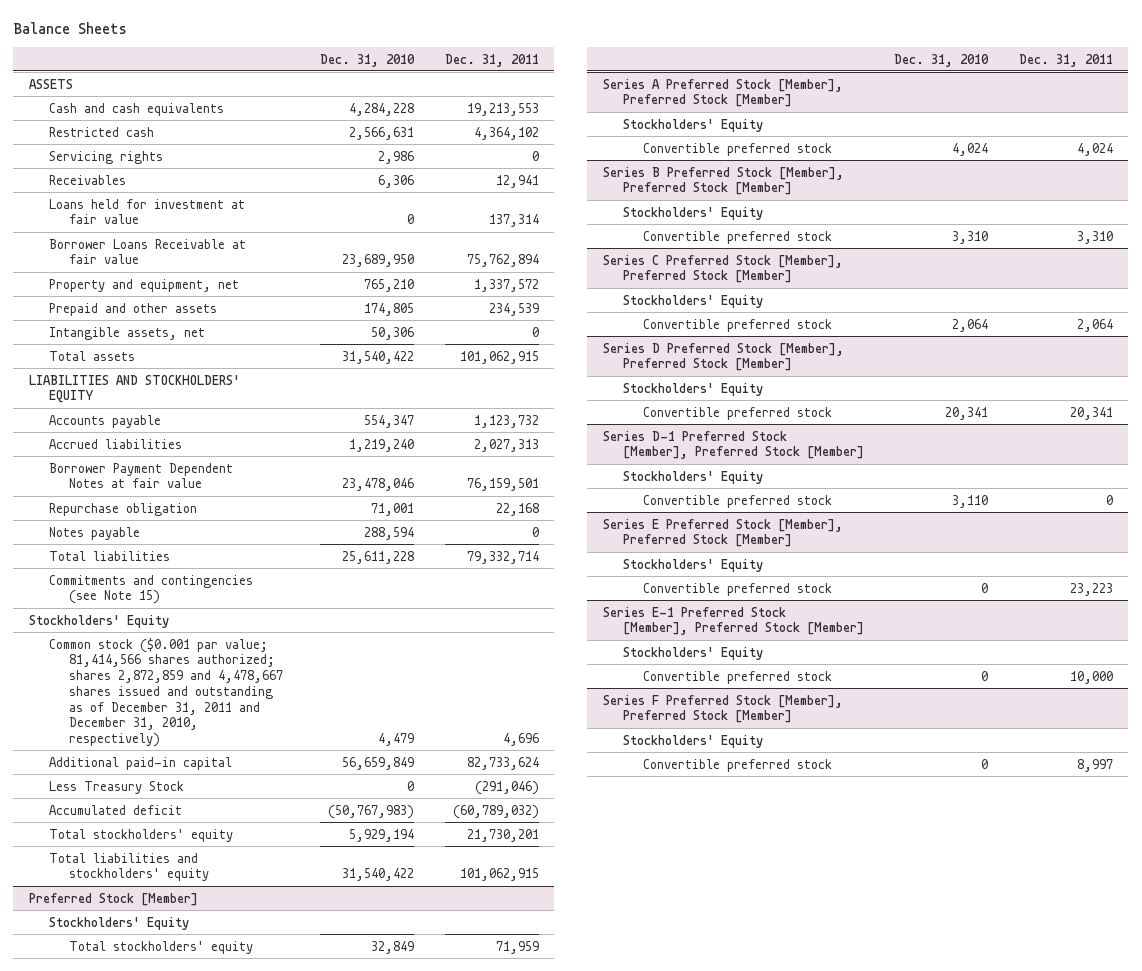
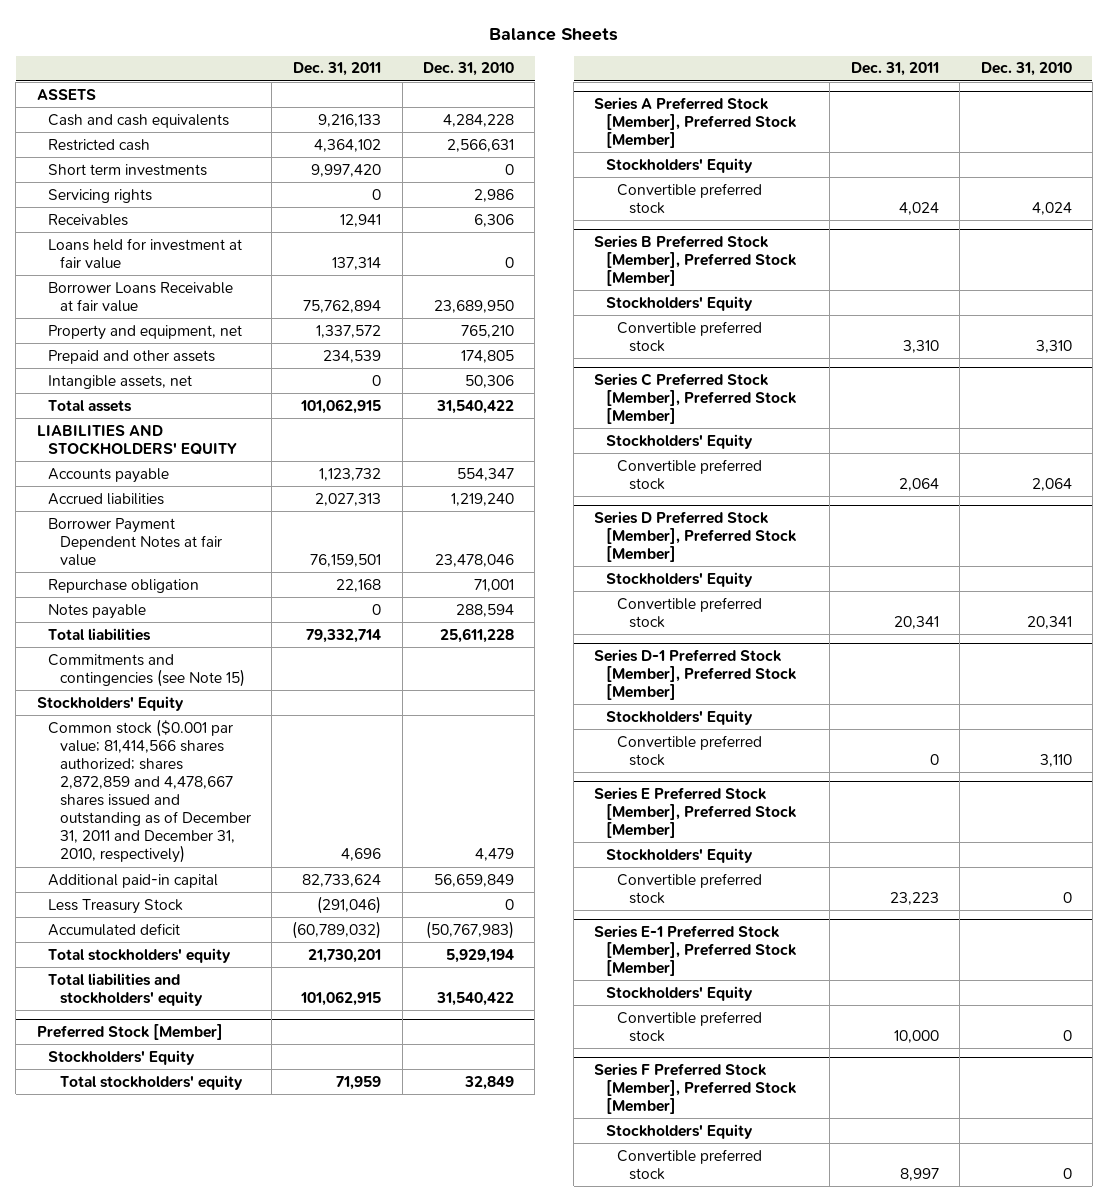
[467,102,540,116] 19,213,553 -> [318,113,382,127] 9,216,133
none -> [48,163,208,176] Short term investments

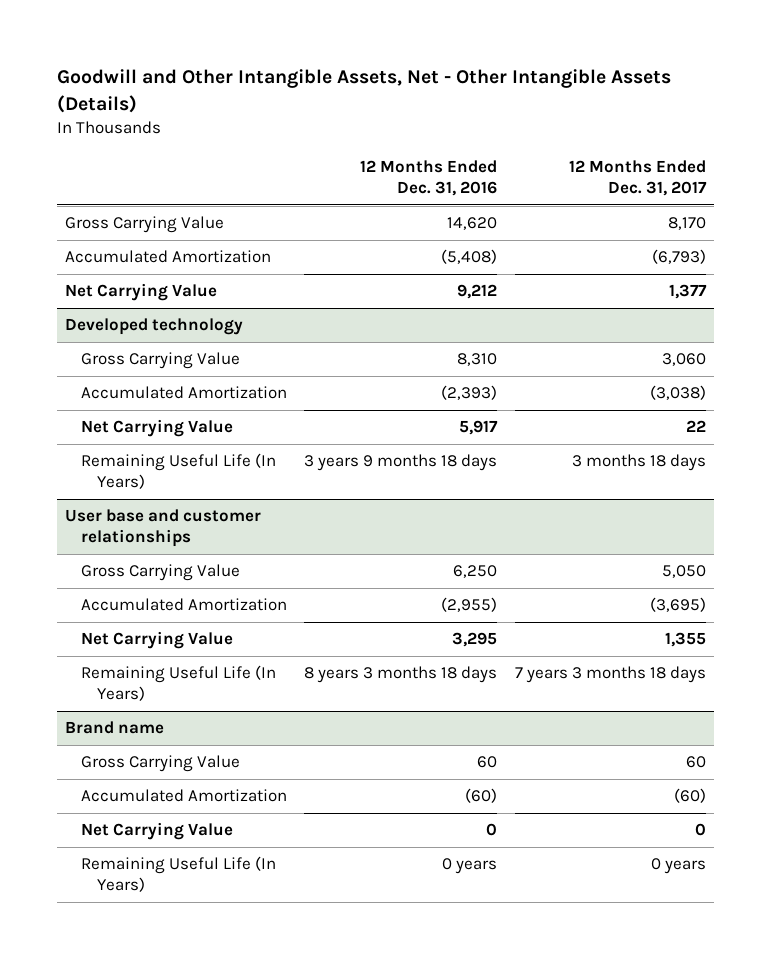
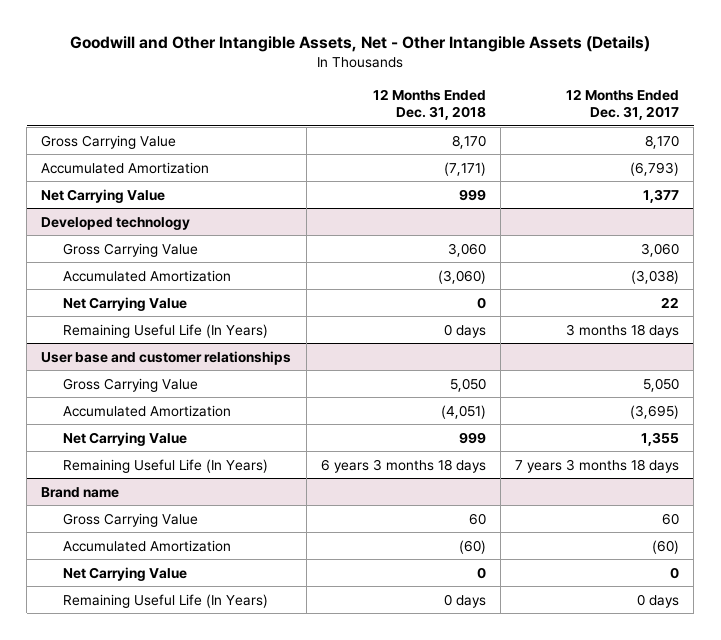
[360,160,498,197] 12 Months Ended Dec. 31, 2016 -> none
none -> [372,88,486,121] 12 Months Ended Dec. 31, 2018
[650,858,706,875] 0 years -> [637,593,680,608] 0 days

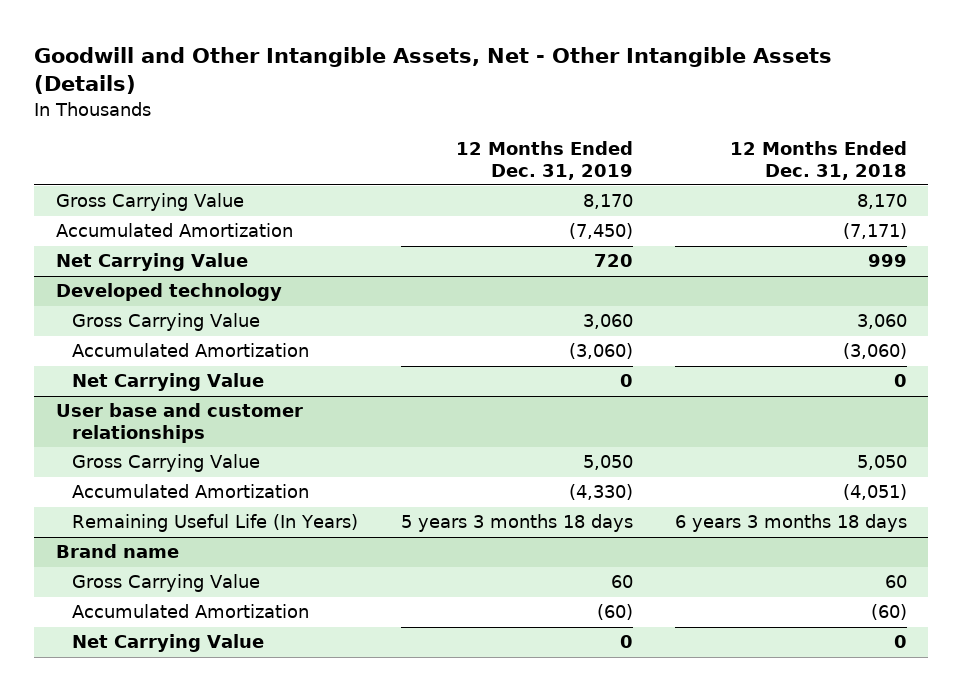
[566,88,680,121] 12 Months Ended Dec. 31, 2017 -> none
none -> [455,141,633,180] 12 Months Ended Dec. 31, 2019
[62,323,268,338] Remaining Useful Life (In Years) -> none
[62,431,187,446] Net Carrying Value -> none
[62,593,268,608] Remaining Useful Life (In Years) -> none

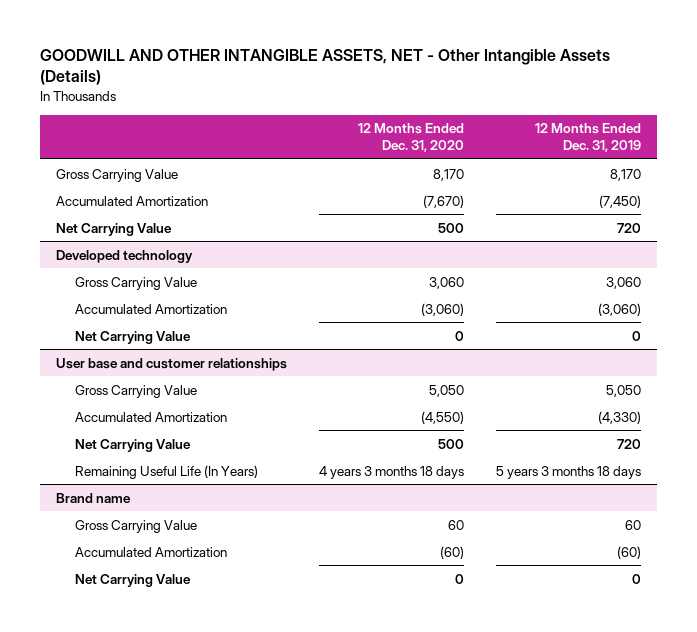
[34,46,833,95] Goodwill and Other Intangible Assets, Net - Other Intangible Assets (Details) -> [39,49,610,86] GOODWILL AND OTHER INTANGIBLE ASSETS, NET - Other Intangible Assets (Details)
[729,141,907,180] 12 Months Ended Dec. 31, 2018 -> none
none -> [357,123,464,152] 12 Months Ended Dec. 31, 2020
none -> [75,438,192,452] Net Carrying Value

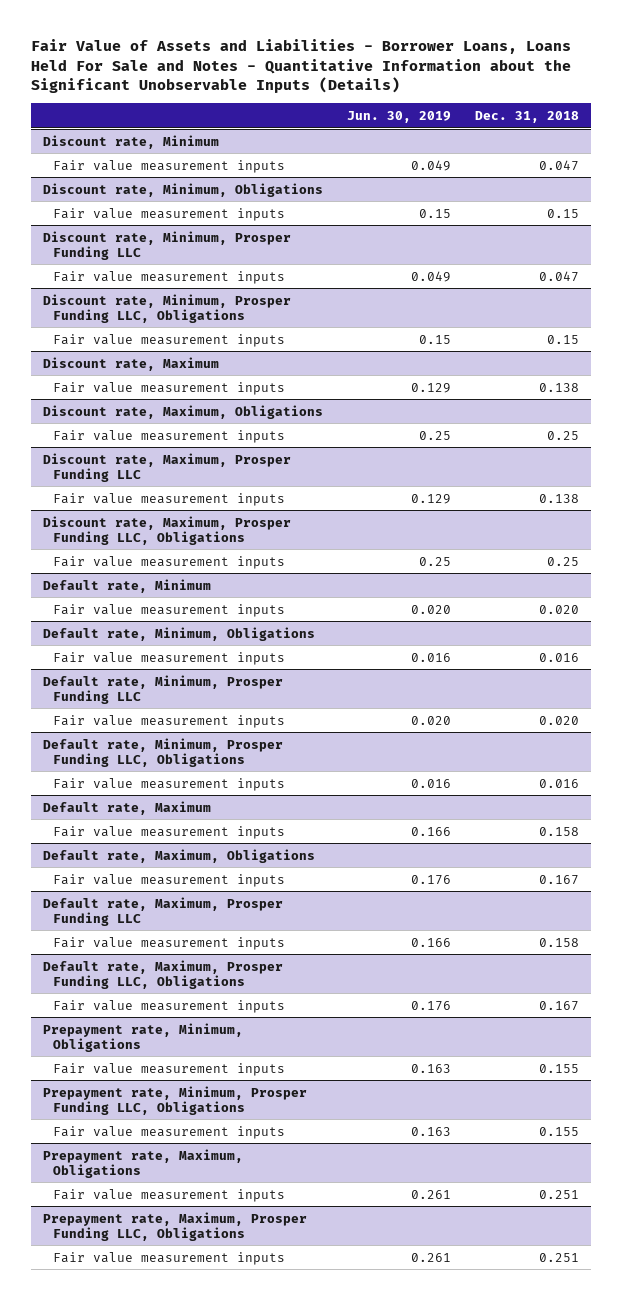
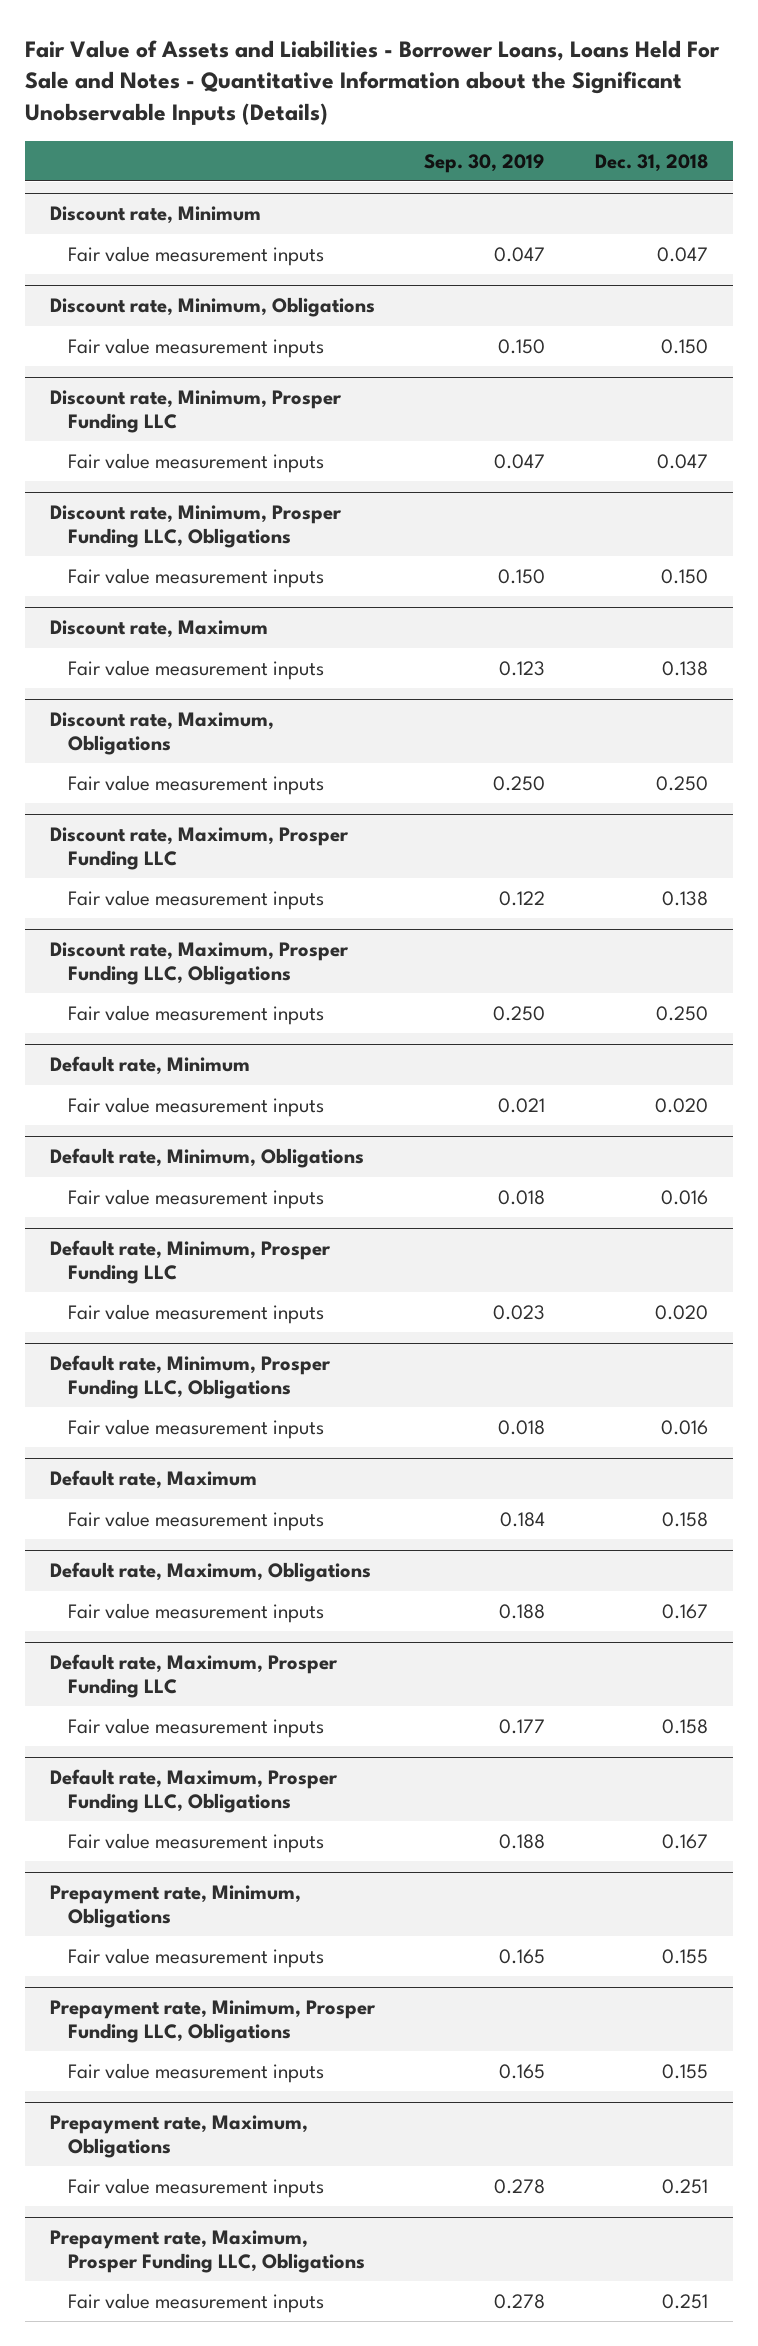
[346,110,451,123] Jun. 30, 2019 -> none
none -> [424,153,546,173] Sep. 30, 2019
[546,208,579,218] 0.15 -> [661,338,709,354] 0.150
[546,334,579,344] 0.15 -> [661,568,709,584] 0.150
[546,430,579,440] 0.25 -> [656,775,709,791] 0.250
[546,556,579,566] 0.25 -> [656,1005,709,1021] 0.250

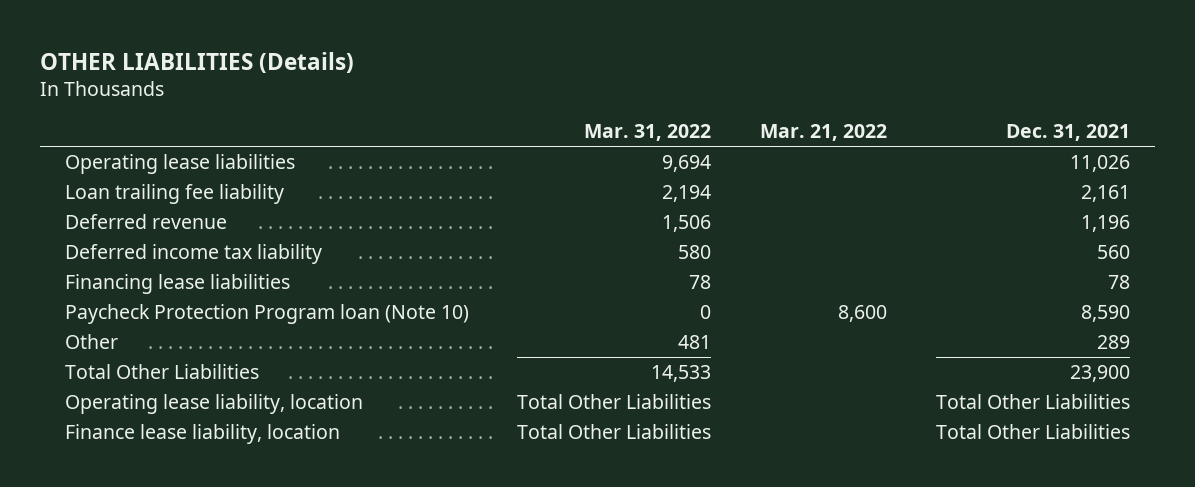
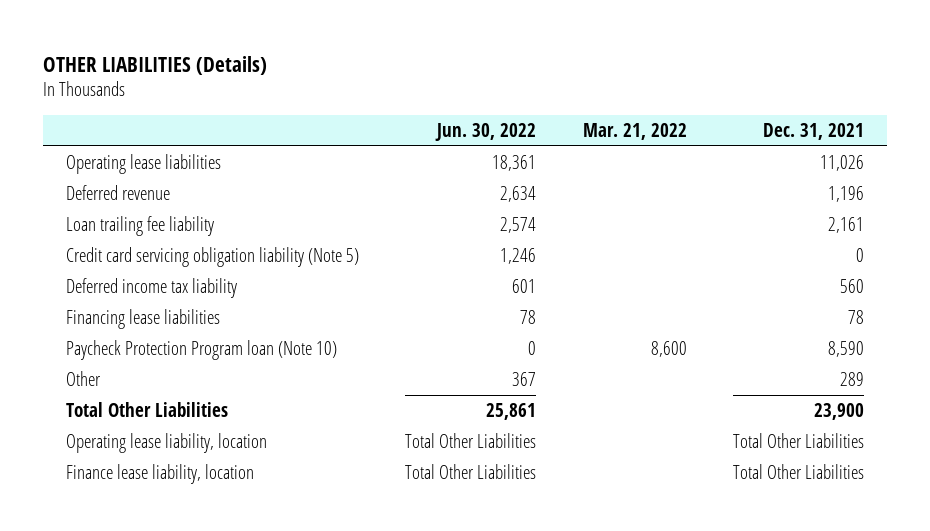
[584,124,712,142] Mar. 31, 2022 -> none
none -> [435,122,537,141] Jun. 30, 2022
[64,184,284,205] Loan trailing fee liability -> [66,215,215,236] Loan trailing fee liability
none -> [66,246,360,267] Credit card servicing obligation liability (Note 5)

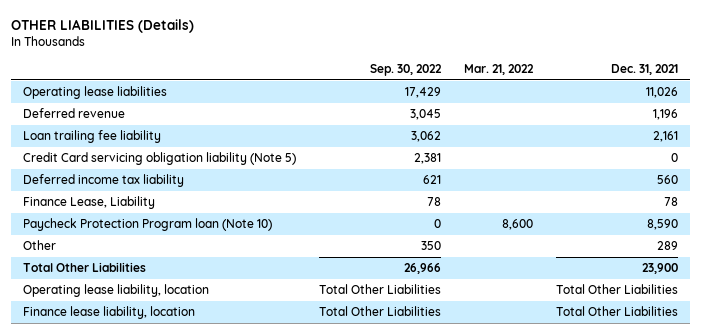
[435,122,537,141] Jun. 30, 2022 -> none
none -> [369,63,442,76] Sep. 30, 2022
[66,246,360,267] Credit card servicing obligation liability (Note 5) -> [22,152,296,166] Credit Card servicing obligation liability (Note 5)
[66,308,221,329] Financing lease liabilities -> [22,196,155,210] Finance Lease, Liability

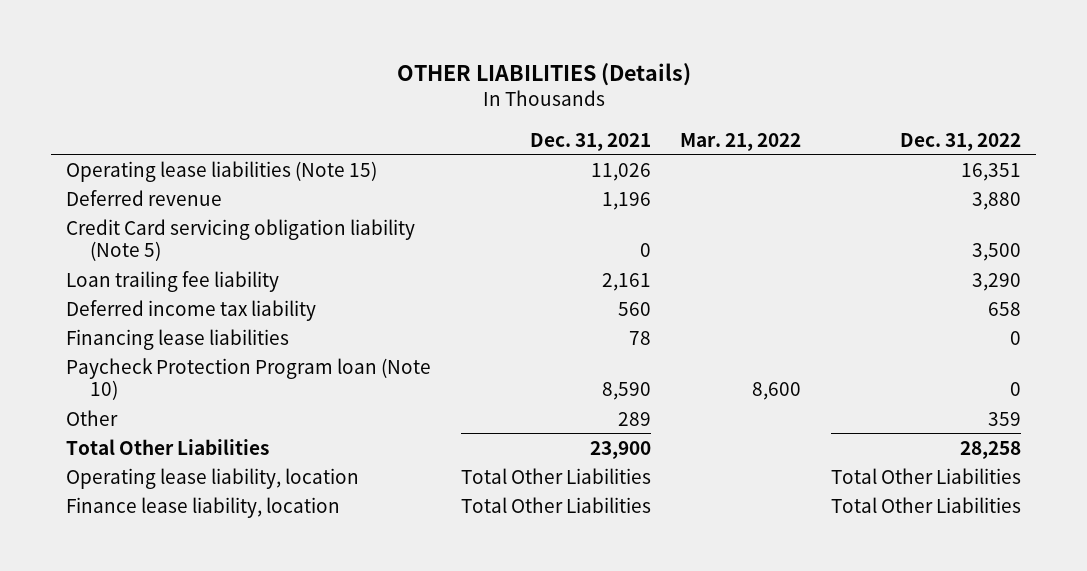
[369,63,442,76] Sep. 30, 2022 -> none
none -> [900,132,1022,151] Dec. 31, 2022
[22,86,167,100] Operating lease liabilities -> [66,160,378,182] Operating lease liabilities (Note 15)
[22,130,161,144] Loan trailing fee liability -> [66,270,280,292] Loan trailing fee liability
[22,196,155,210] Finance Lease, Liability -> [66,328,290,350] Financing lease liabilities

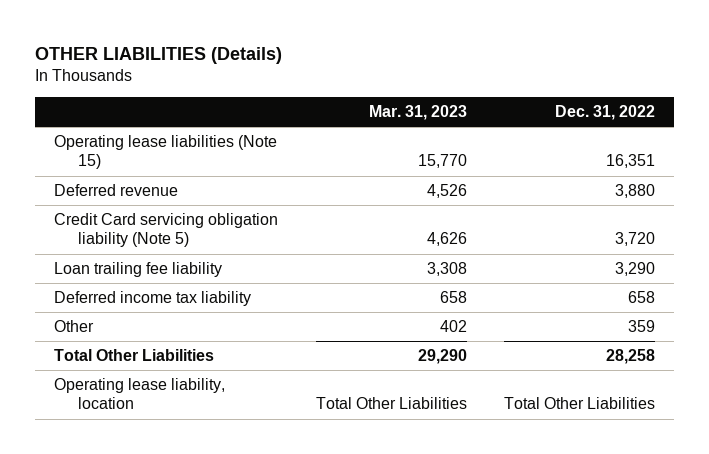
[529,132,651,151] Dec. 31, 2021 -> none
[680,132,802,151] Mar. 21, 2022 -> none
none -> [368,104,467,120] Mar. 31, 2023
[972,243,1022,262] 3,500 -> [615,232,656,247] 3,720
[66,328,290,350] Financing lease liabilities -> none
[66,357,432,401] Paycheck Protection Program loan (Note 10) -> none
[66,496,341,518] Finance lease liability, location -> none

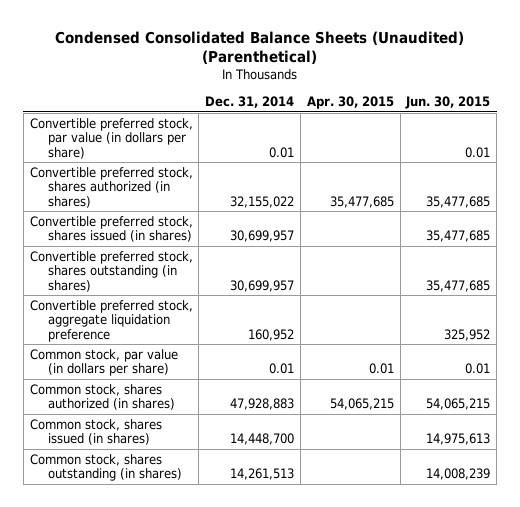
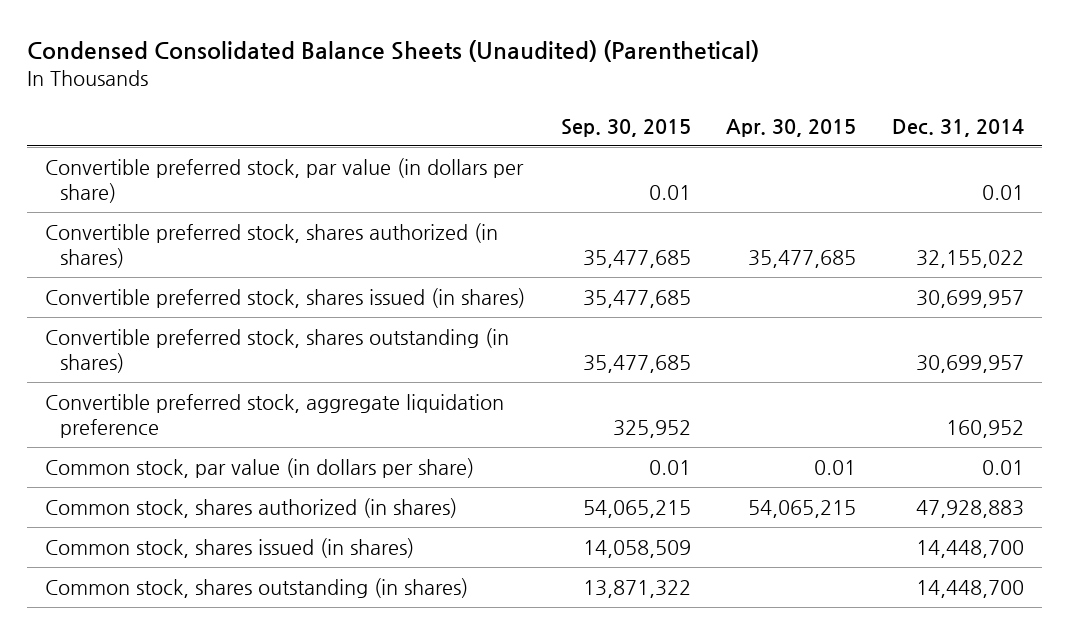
[405,96,491,110] Jun. 30, 2015 -> none
none -> [560,118,691,137] Sep. 30, 2015
[230,468,295,481] 14,261,513 -> [916,580,1025,599] 14,448,700

